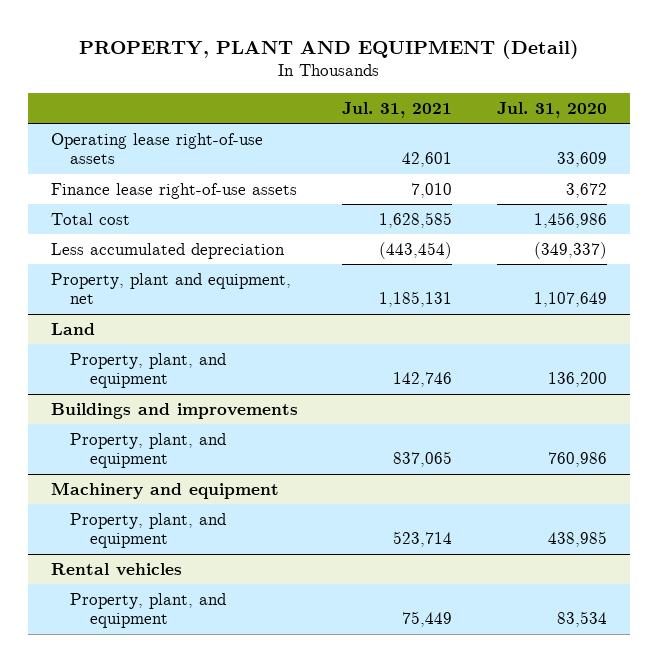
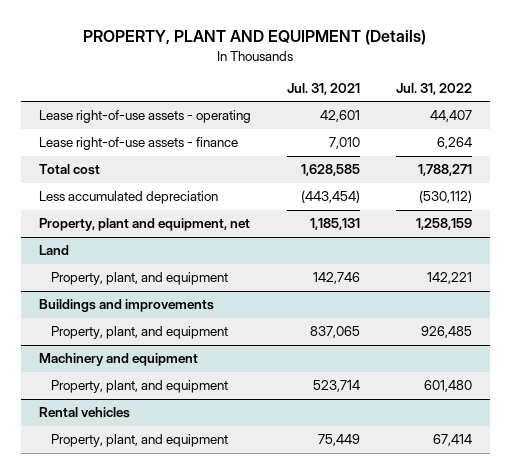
[78,39,579,59] PROPERTY, PLANT AND EQUIPMENT (Detail) -> [83,30,427,46] PROPERTY, PLANT AND EQUIPMENT (Details)
[497,101,608,118] Jul. 31, 2020 -> none
none -> [395,82,472,95] Jul. 31, 2022
[50,132,263,165] Operating lease right-of-use assets -> [38,110,251,124] Lease right-of-use assets - operating
[50,182,297,199] Finance lease right-of-use assets -> [38,137,238,151] Lease right-of-use assets - finance

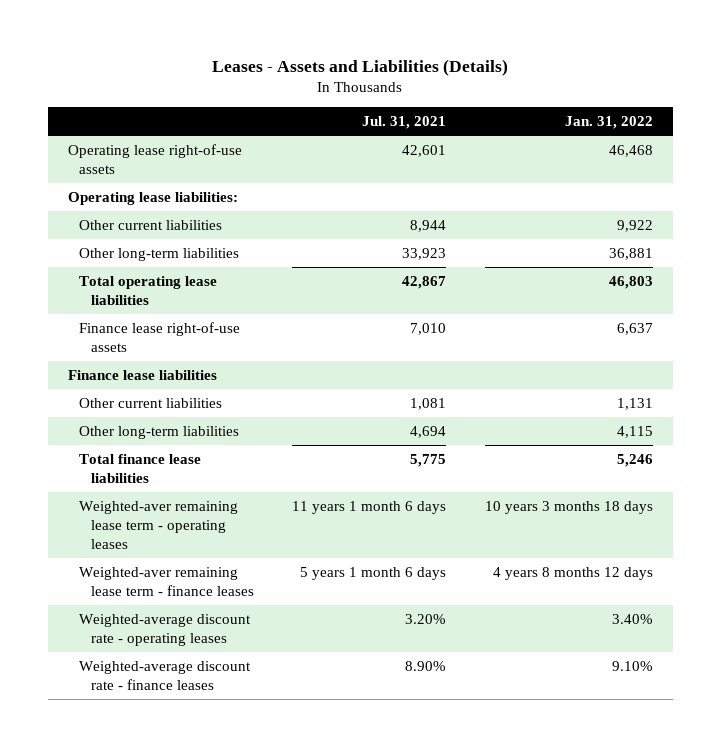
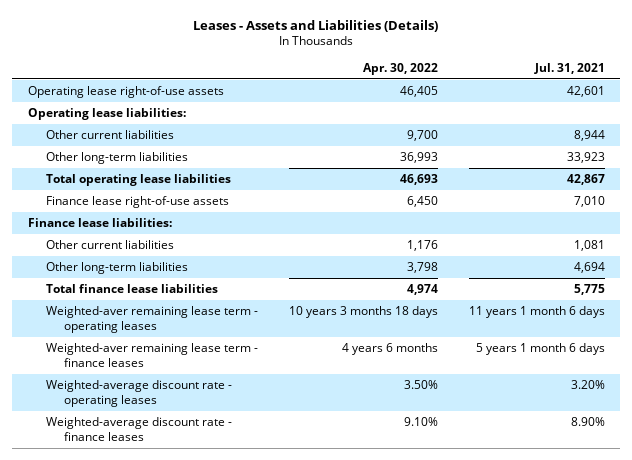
[565,116,654,130] Jan. 31, 2022 -> none
none -> [362,62,438,75] Apr. 30, 2022
[67,369,217,380] Finance lease liabilities -> [27,218,172,228] Finance lease liabilities:

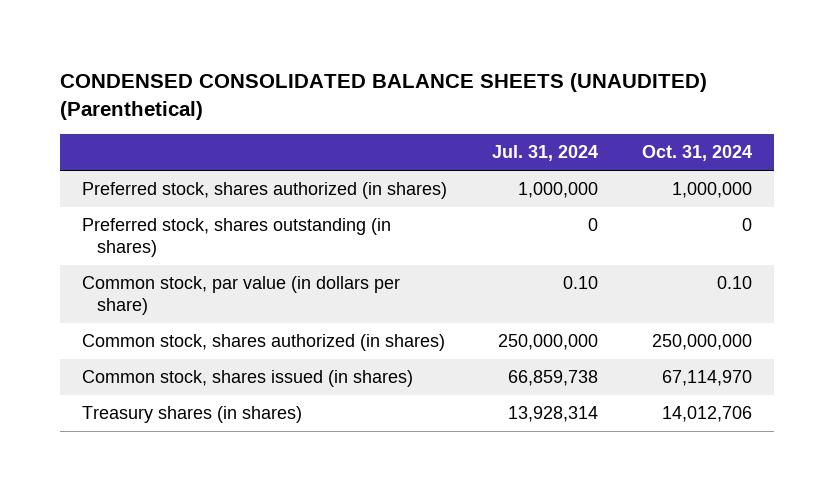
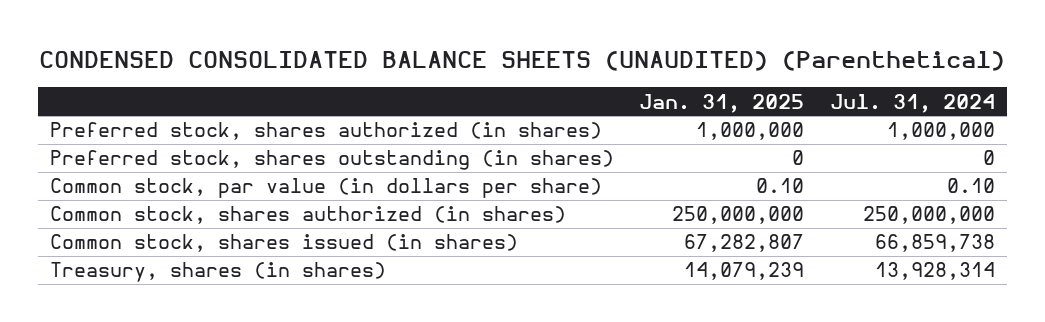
[642,145,753,162] Oct. 31, 2024 -> none
none -> [639,93,805,113] Jan. 31, 2025
[82,406,303,424] Treasury shares (in shares) -> [50,262,387,283] Treasury, shares (in shares)

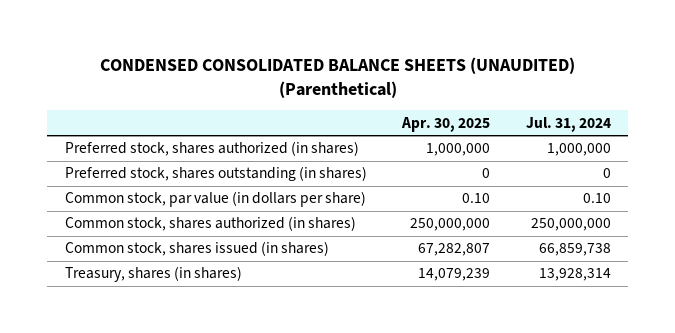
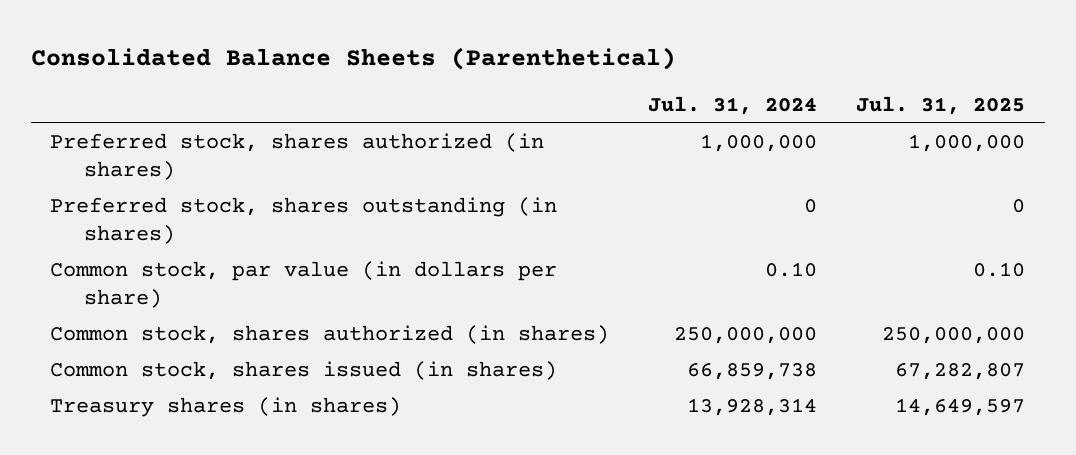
[99,56,575,98] CONDENSED CONSOLIDATED BALANCE SHEETS (UNAUDITED) (Parenthetical) -> [30,46,676,70] Consolidated Balance Sheets (Parenthetical)
[401,116,491,132] Apr. 30, 2025 -> none
none -> [856,96,1026,116] Jul. 31, 2025
[64,266,242,283] Treasury, shares (in shares) -> [50,397,402,418] Treasury shares (in shares)

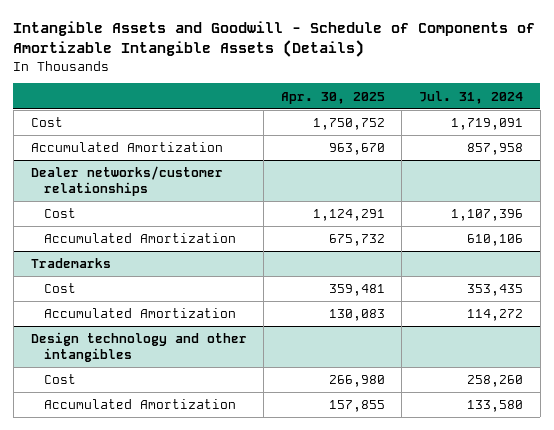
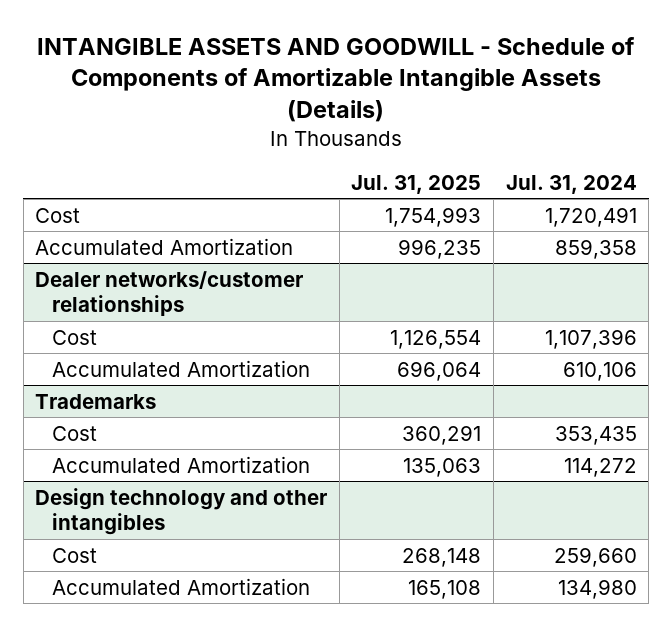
[13,21,536,58] Intangible Assets and Goodwill - Schedule of Components of Amortizable Intangible Assets (Details) -> [36,36,635,123] INTANGIBLE ASSETS AND GOODWILL - Schedule of Components of Amortizable Intangible Assets (Details)
[280,91,385,104] Apr. 30, 2025 -> none
none -> [351,174,482,194] Jul. 31, 2025
[451,118,524,131] 1,719,091 -> [544,206,637,227] 1,720,491
[467,143,524,156] 857,958 -> [554,238,637,259] 859,358
[467,375,524,388] 258,260 -> [553,546,637,567] 259,660
[467,400,524,413] 133,580 -> [557,578,637,599] 134,980

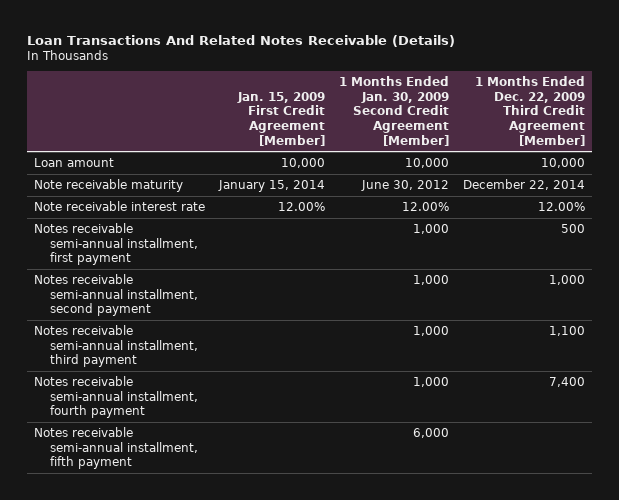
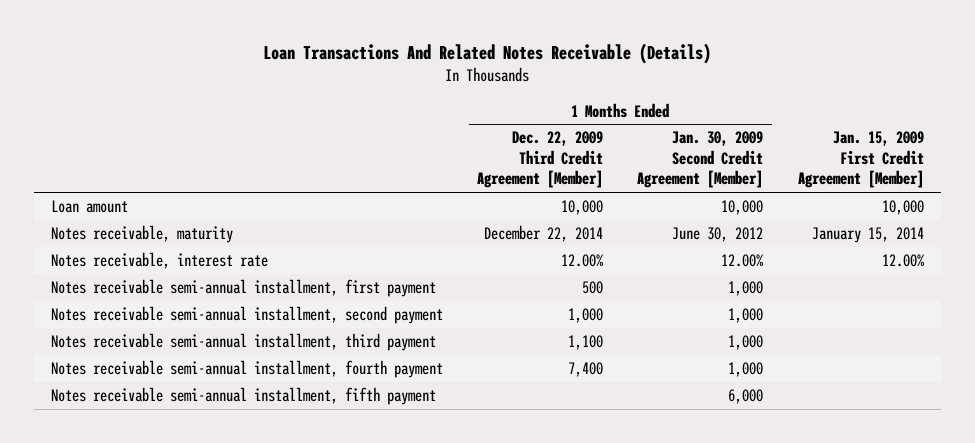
[33,178,183,192] Note receivable maturity -> [51,225,234,244] Notes receivable, maturity
[33,200,205,211] Note receivable interest rate -> [51,252,269,270] Notes receivable, interest rate

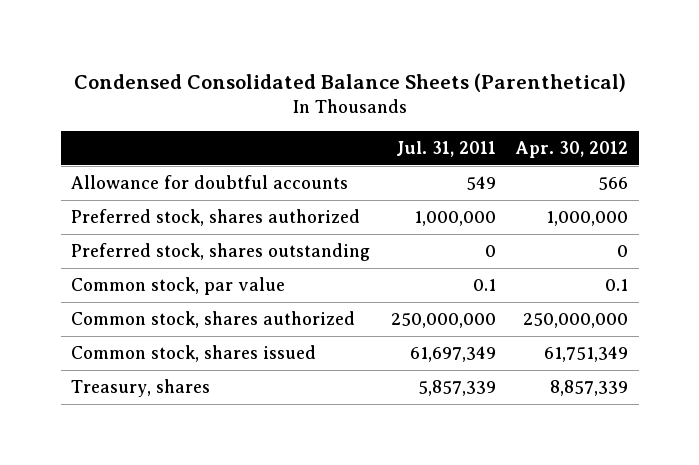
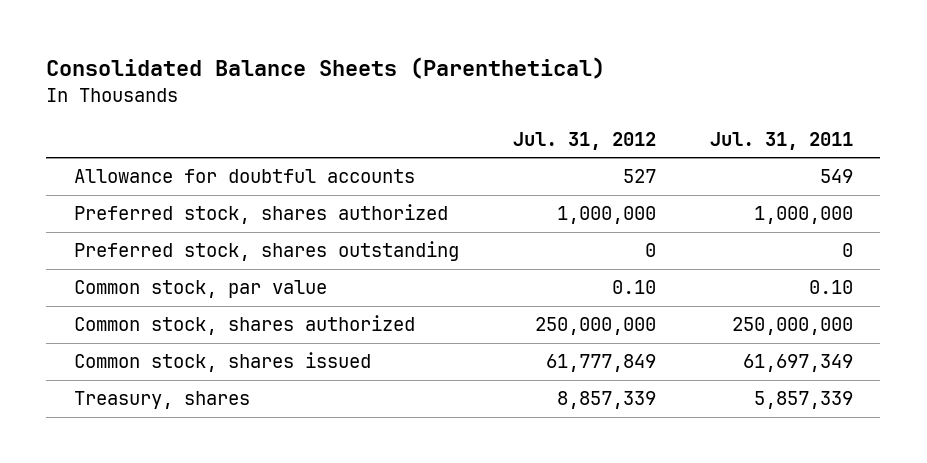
[73,72,626,92] Condensed Consolidated Balance Sheets (Parenthetical) -> [46,57,606,80] Consolidated Balance Sheets (Parenthetical)
[515,141,629,159] Apr. 30, 2012 -> none
none -> [512,131,656,150] Jul. 31, 2012
[472,279,496,292] 0.1 -> [809,280,854,295] 0.10

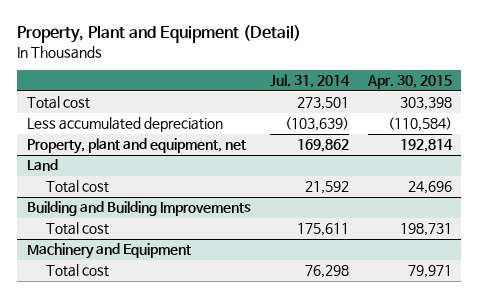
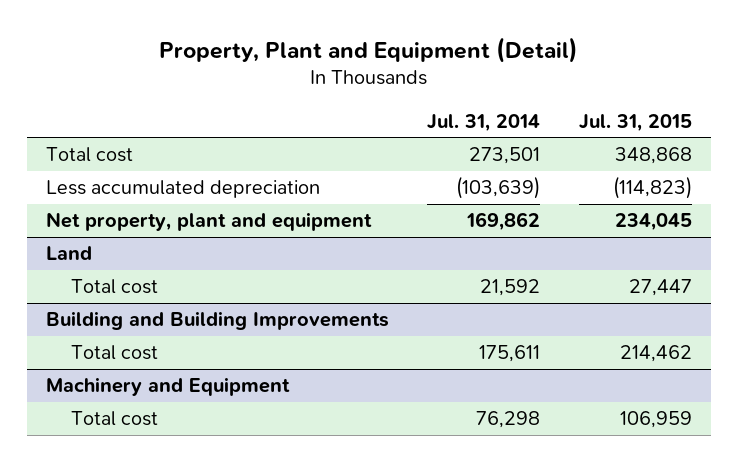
[366,75,452,90] Apr. 30, 2015 -> none
none -> [579,113,693,132] Jul. 31, 2015
[26,138,246,155] Property, plant and equipment, net -> [45,212,372,232] Net property, plant and equipment

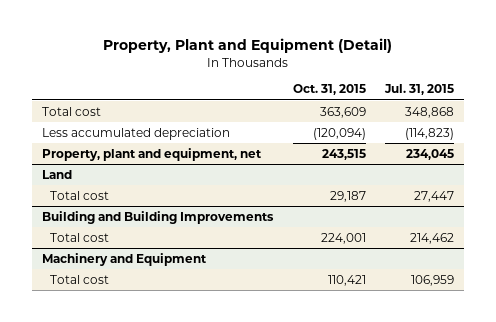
[427,113,541,132] Jul. 31, 2014 -> none
none -> [292,84,366,96] Oct. 31, 2015
[45,212,372,232] Net property, plant and equipment -> [41,147,262,161] Property, plant and equipment, net

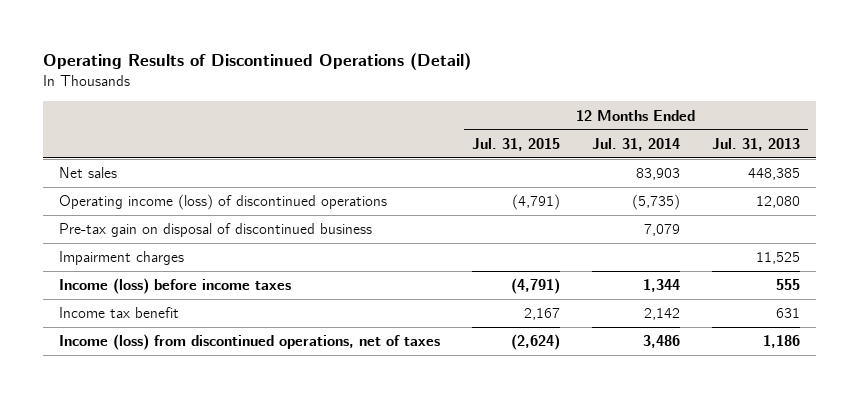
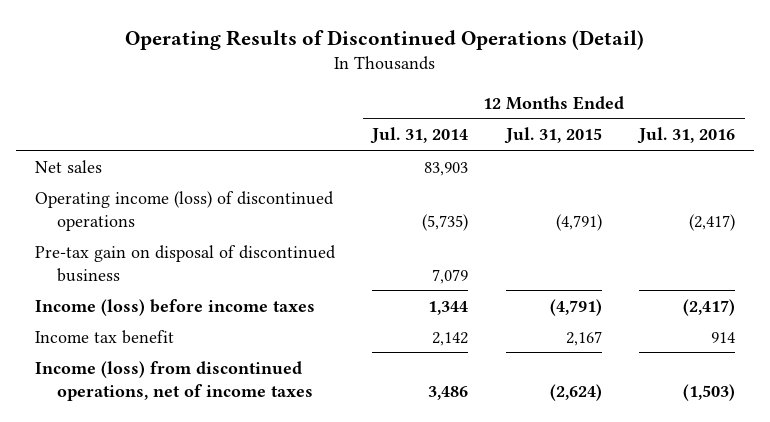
[712,137,801,151] Jul. 31, 2013 -> none
none -> [637,127,736,145] Jul. 31, 2016
[59,251,185,266] Impairment charges -> none
[59,334,441,351] Income (loss) from discontinued operations, net of taxes -> [35,360,314,401] Income (loss) from discontinued operations, net of income taxes

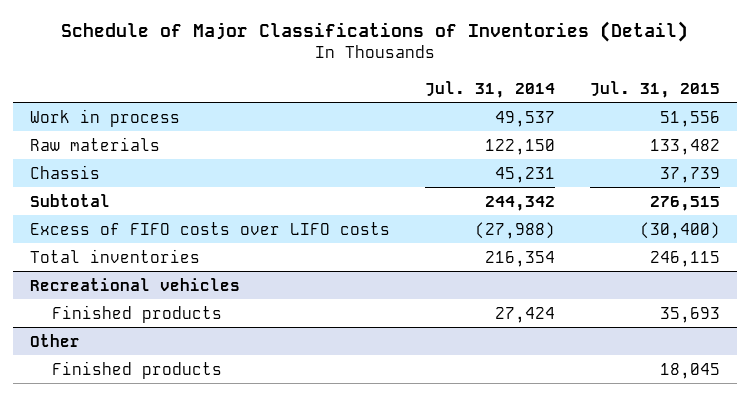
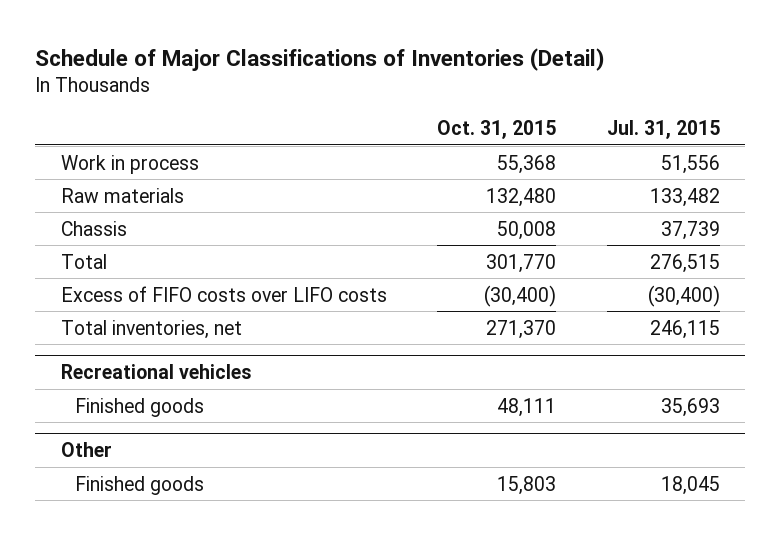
[425,80,556,98] Jul. 31, 2014 -> none
none -> [437,120,557,140] Oct. 31, 2015
[30,193,111,207] Subtotal -> [60,253,107,269] Total
[30,248,201,263] Total inventories -> [60,319,242,339] Total inventories, net
[52,304,223,323] Finished products -> [75,397,205,417] Finished goods
[52,360,223,379] Finished products -> [75,475,205,495] Finished goods

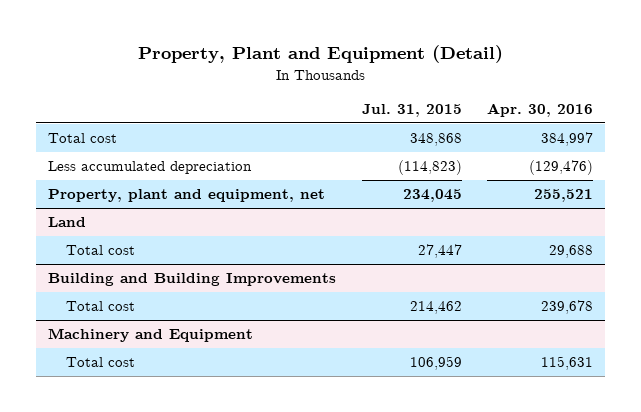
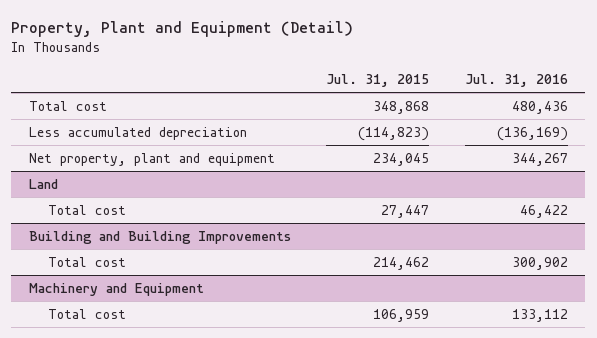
[486,103,593,118] Apr. 30, 2016 -> none
none -> [464,73,568,87] Jul. 31, 2016
[48,189,326,203] Property, plant and equipment, net -> [28,153,275,167] Net property, plant and equipment

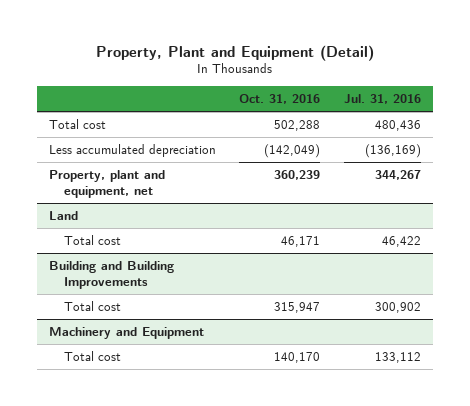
[326,73,430,87] Jul. 31, 2015 -> none
none -> [239,94,321,105] Oct. 31, 2016
[28,153,275,167] Net property, plant and equipment -> [48,170,165,199] Property, plant and equipment, net

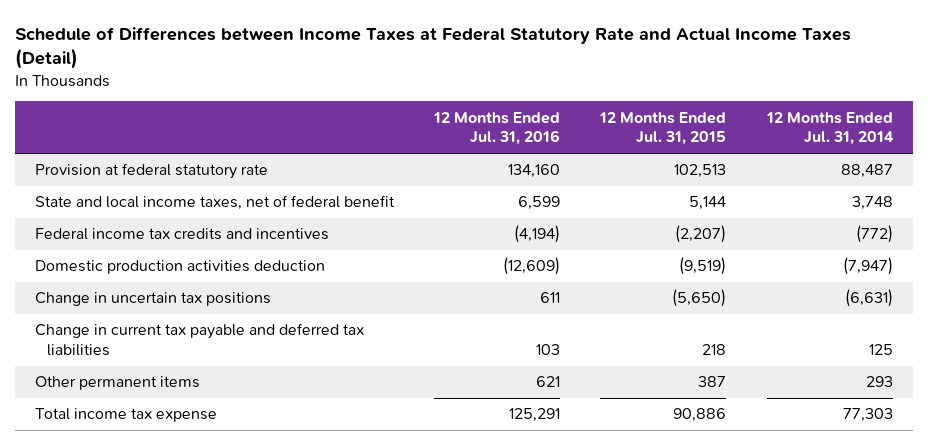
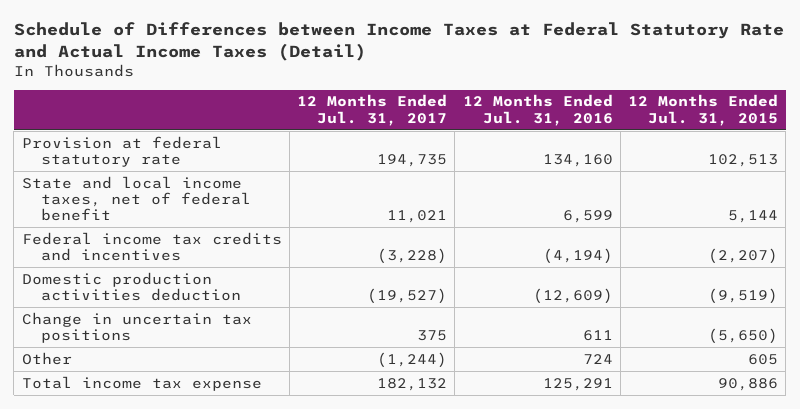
[765,111,894,146] 12 Months Ended Jul. 31, 2014 -> none
none -> [297,94,448,126] 12 Months Ended Jul. 31, 2017
[35,323,365,357] Change in current tax payable and deferred tax liabilities -> none
[35,376,201,391] Other permanent items -> none
none -> [21,351,72,365] Other

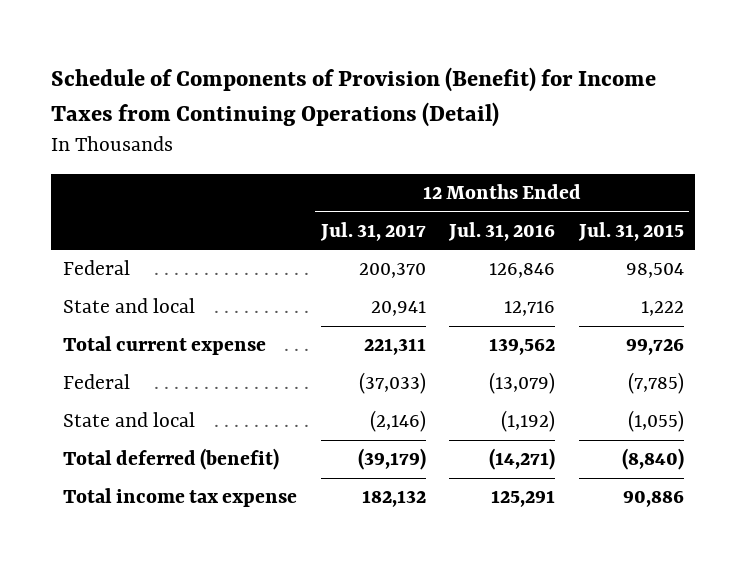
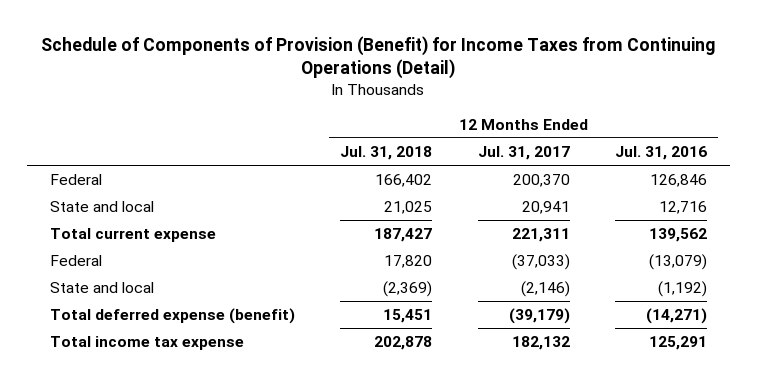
[577,221,684,241] Jul. 31, 2015 -> none
none -> [340,146,433,161] Jul. 31, 2018
[63,448,280,471] Total deferred (benefit) -> [49,308,295,325] Total deferred expense (benefit)

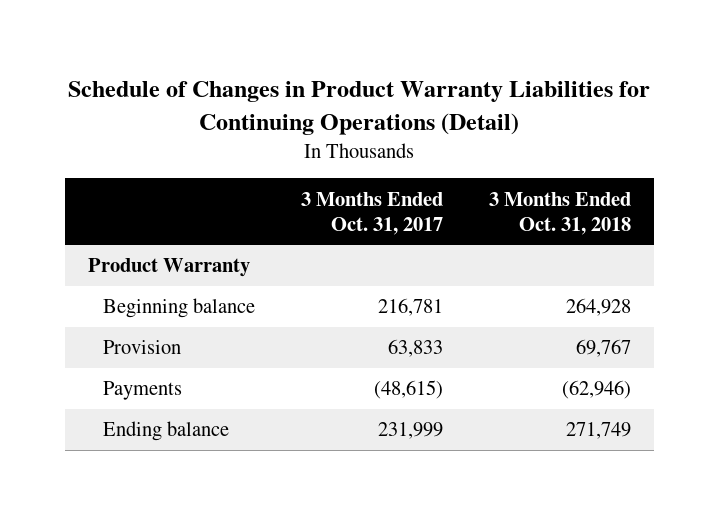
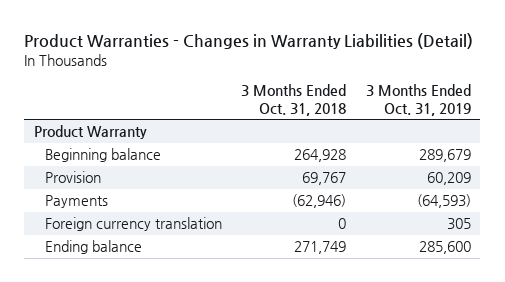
[68,81,651,135] Schedule of Changes in Product Warranty Liabilities for Continuing Operations (Detail) -> [24,33,474,50] Product Warranties - Changes in Warranty Liabilities (Detail)
[300,191,443,235] 3 Months Ended Oct. 31, 2017 -> none
none -> [365,83,471,116] 3 Months Ended Oct. 31, 2019
none -> [44,217,222,232] Foreign currency translation

